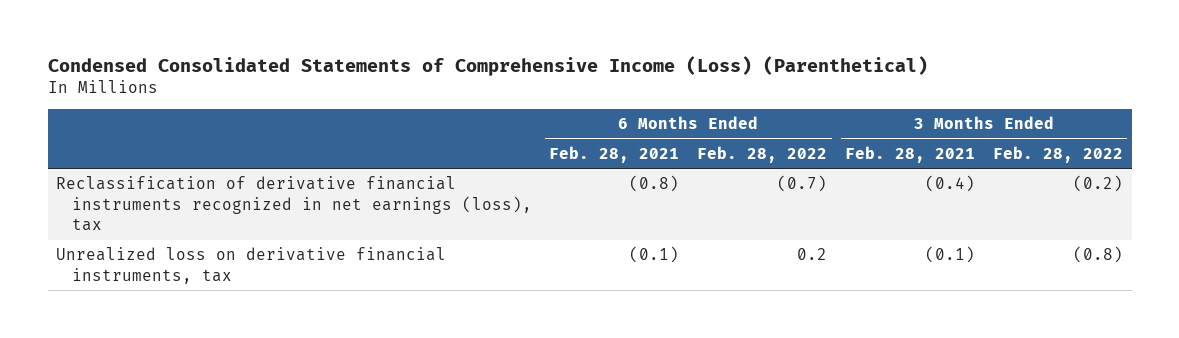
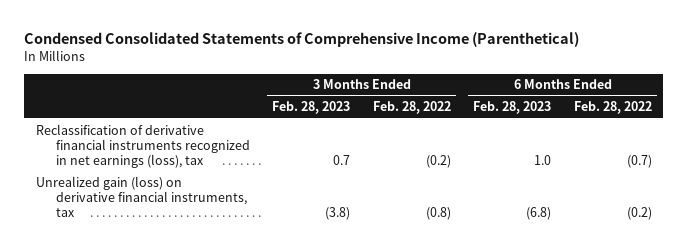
[47,55,928,76] Condensed Consolidated Statements of Comprehensive Income (Loss) (Parenthetical) -> [24,31,580,47] Condensed Consolidated Statements of Comprehensive Income (Parenthetical)
[549,145,680,163] Feb. 28, 2021 -> none
[845,145,976,163] Feb. 28, 2021 -> none
none -> [272,101,351,115] Feb. 28, 2023
none -> [473,101,552,115] Feb. 28, 2023
[56,247,447,284] Unrealized loss on derivative financial instruments, tax -> [35,175,247,217] Unrealized gain (loss) on derivative financial instruments, tax
[797,248,828,261] 0.2 -> [626,206,652,220] (0.2)

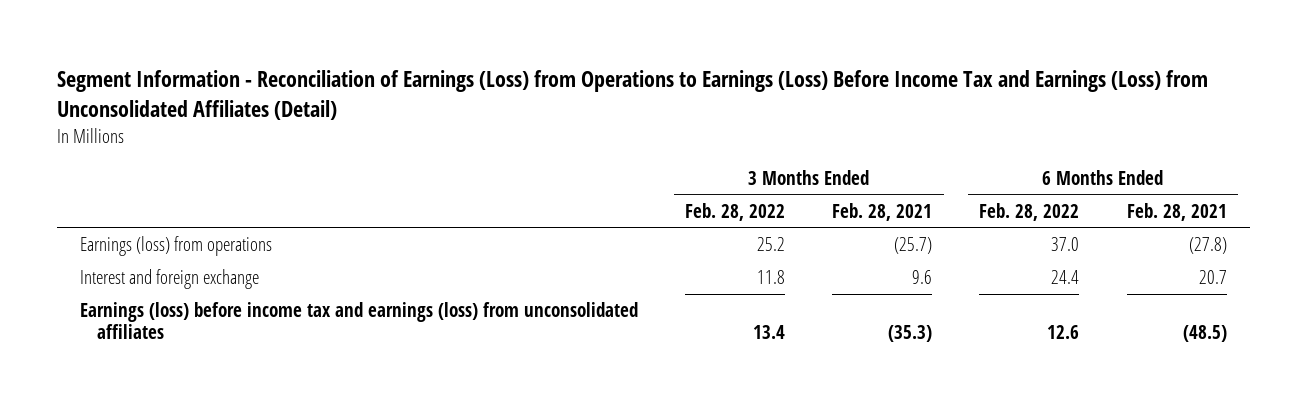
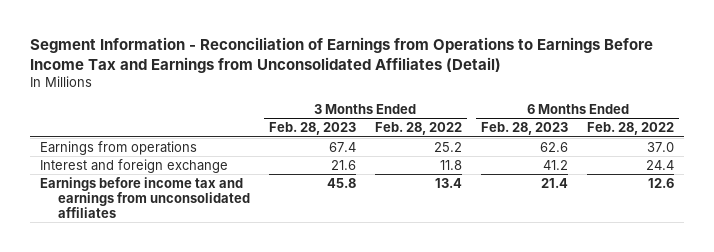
[56,69,1208,120] Segment Information - Reconciliation of Earnings (Loss) from Operations to Earnings (Loss) Before Income Tax and Earnings (Loss) from Unconsolidated Affiliates (Detail) -> [30,37,654,74] Segment Information - Reconciliation of Earnings from Operations to Earnings Before Income Tax and Earnings from Unconsolidated Affiliates (Detail)
[832,202,933,221] Feb. 28, 2021 -> none
[1126,202,1227,221] Feb. 28, 2021 -> none
none -> [268,122,356,136] Feb. 28, 2023
none -> [481,122,569,136] Feb. 28, 2023
[80,236,273,257] Earnings (loss) from operations -> [39,140,197,155] Earnings from operations
[80,302,639,340] Earnings (loss) before income tax and earnings (loss) from unconsolidated affiliates -> [39,176,250,218] Earnings before income tax and earnings from unconsolidated affiliates

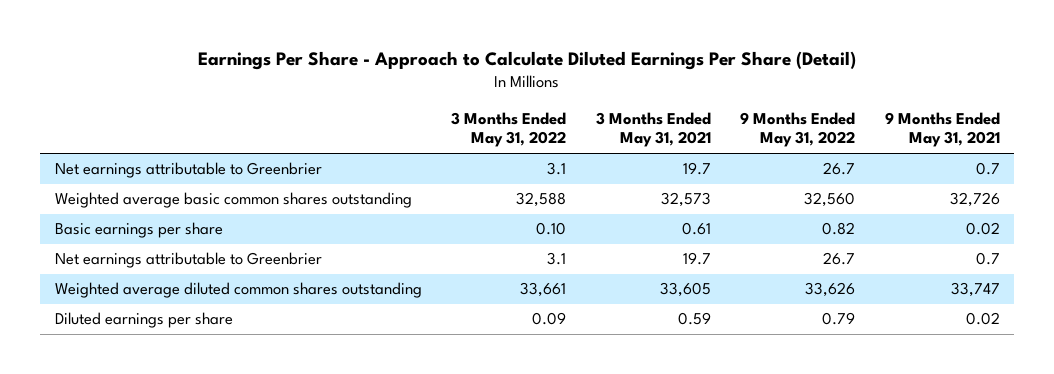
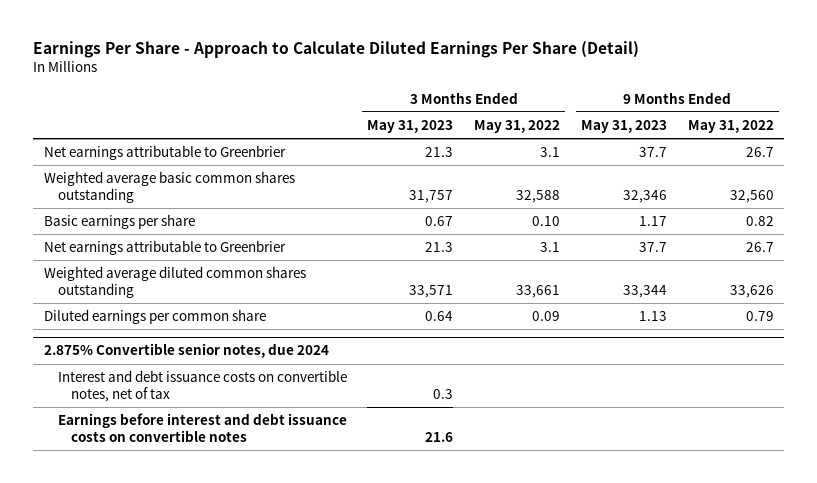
[595,112,711,148] 3 Months Ended May 31, 2021 -> none
[884,112,1000,148] 9 Months Ended May 31, 2021 -> none
none -> [367,119,454,133] May 31, 2023
none -> [580,119,667,133] May 31, 2023
[54,312,233,329] Diluted earnings per share -> [43,309,266,325] Diluted earnings per common share
none -> [43,343,329,359] 2.875% Convertible senior notes, due 2024
none -> [57,370,347,402] Interest and debt issuance costs on convertible notes, net of tax
none -> [57,413,347,442] Earnings before interest and debt issuance costs on convertible notes

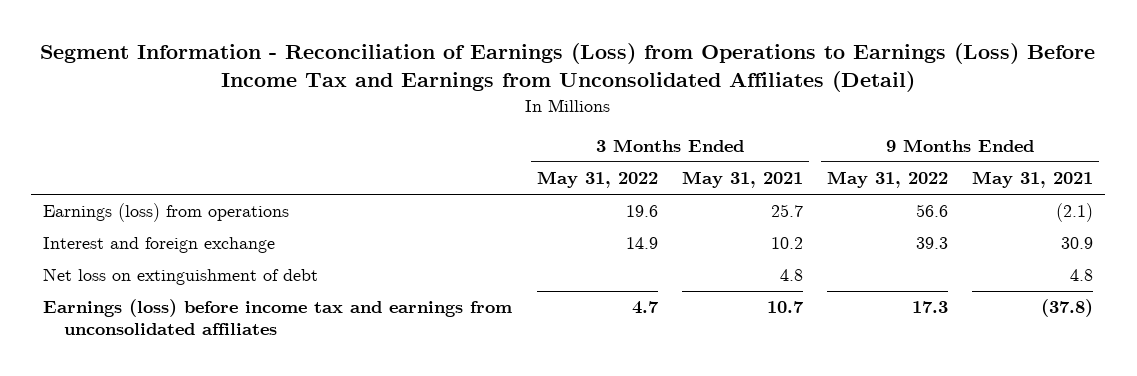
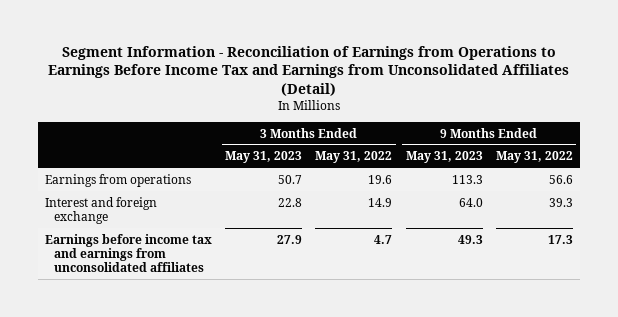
[40,43,1096,93] Segment Information - Reconciliation of Earnings (Loss) from Operations to Earnings (Loss) Before Income Tax and Earnings from Unconsolidated Affiliates (Detail) -> [47,45,569,96] Segment Information - Reconciliation of Earnings from Operations to Earnings Before Income Tax and Earnings from Unconsolidated Affiliates (Detail)
[681,171,803,189] May 31, 2021 -> none
[972,171,1094,189] May 31, 2021 -> none
none -> [225,151,303,164] May 31, 2023
none -> [405,151,483,164] May 31, 2023
[43,203,290,223] Earnings (loss) from operations -> [44,173,191,187] Earnings from operations
[43,268,319,286] Net loss on extinguishment of debt -> none
[43,299,513,335] Earnings (loss) before income tax and earnings from unconsolidated affiliates -> [44,233,212,273] Earnings before income tax and earnings from unconsolidated affiliates

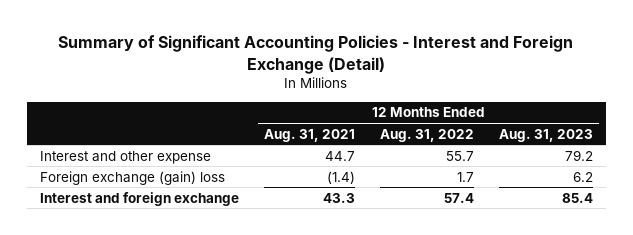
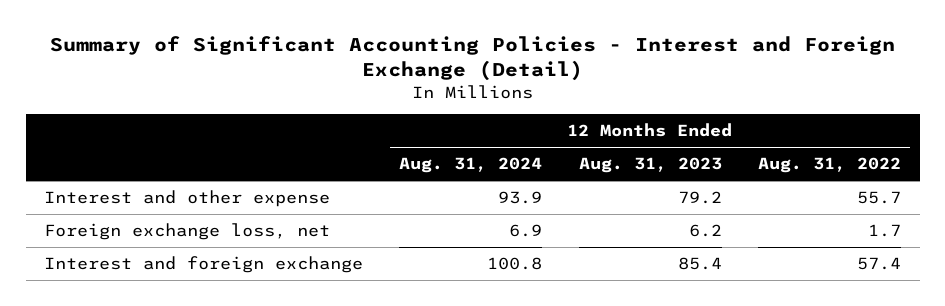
[263,128,355,142] Aug. 31, 2021 -> none
none -> [399,157,543,174] Aug. 31, 2024
[39,170,225,185] Foreign exchange (gain) loss -> [43,223,330,241] Foreign exchange loss, net

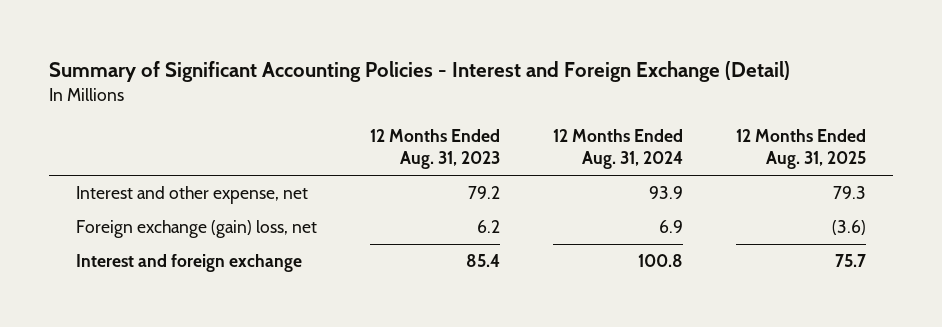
[758,157,902,174] Aug. 31, 2022 -> none
none -> [736,128,867,170] 12 Months Ended Aug. 31, 2025
[43,190,330,208] Interest and other expense -> [75,186,308,205] Interest and other expense, net
[43,223,330,241] Foreign exchange loss, net -> [75,220,317,239] Foreign exchange (gain) loss, net

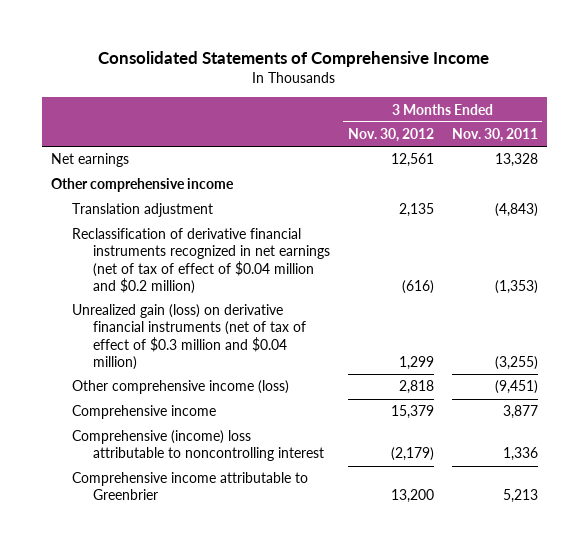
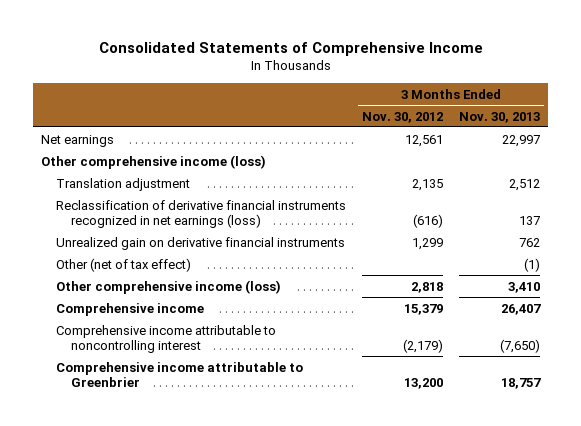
[451,128,538,143] Nov. 30, 2011 -> none
none -> [459,111,541,123] Nov. 30, 2013
[50,178,234,193] Other comprehensive income -> [40,154,266,169] Other comprehensive income (loss)
[71,228,330,294] Reclassification of derivative financial instruments recognized in net earnings (net of tax of effect of $0.04 million and $0.2 million) -> [55,199,346,228] Reclassification of derivative financial instruments recognized in net earnings (loss)
[71,304,306,370] Unrealized gain (loss) on derivative financial instruments (net of tax of effect of $0.3 million and $0.04 million) -> [55,236,345,250] Unrealized gain on derivative financial instruments
none -> [55,257,191,272] Other (net of tax effect)
[71,430,324,462] Comprehensive (income) loss attributable to noncontrolling interest -> [55,324,276,353] Comprehensive income attributable to noncontrolling interest

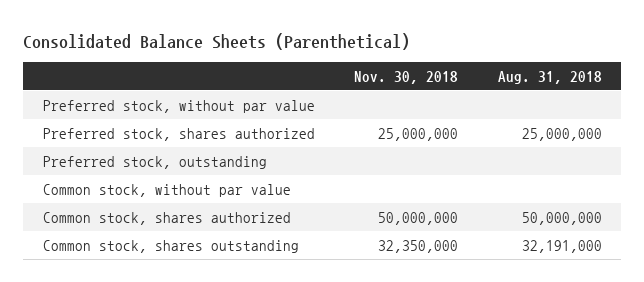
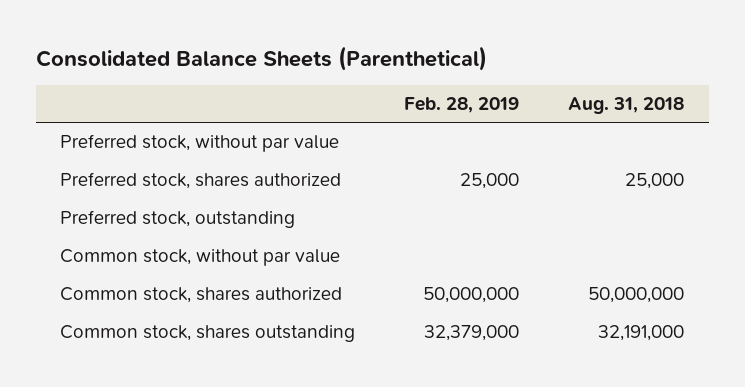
[354,70,459,84] Nov. 30, 2018 -> none
none -> [404,97,520,114] Feb. 28, 2019
[521,127,602,141] 25,000,000 -> [625,173,685,190] 25,000

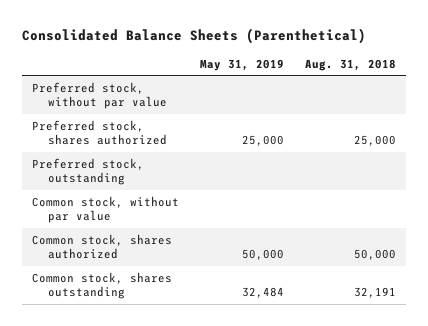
[404,97,520,114] Feb. 28, 2019 -> none
none -> [199,58,284,71] May 31, 2019
[588,287,685,304] 50,000,000 -> [353,249,396,261] 50,000
[598,325,685,342] 32,191,000 -> [353,287,396,299] 32,191

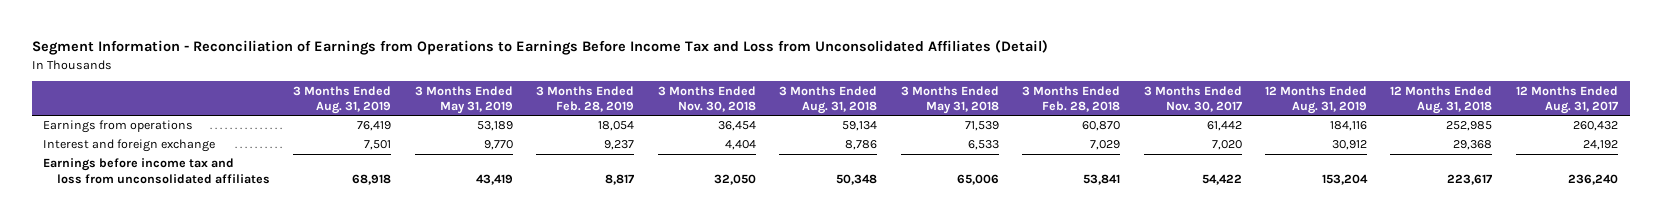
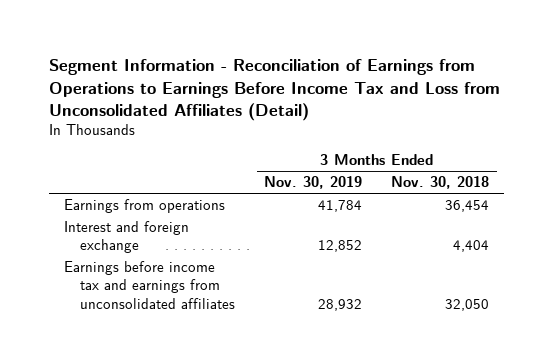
[293,85,392,114] 3 Months Ended Aug. 31, 2019 -> none
[414,85,513,114] 3 Months Ended May 31, 2019 -> none
[536,85,635,112] 3 Months Ended Feb. 28, 2019 -> none
[779,85,878,114] 3 Months Ended Aug. 31, 2018 -> none
[900,85,999,114] 3 Months Ended May 31, 2018 -> none
[1022,85,1121,112] 3 Months Ended Feb. 28, 2018 -> none
[1143,85,1242,112] 3 Months Ended Nov. 30, 2017 -> none
[1265,85,1368,114] 12 Months Ended Aug. 31, 2019 -> none
[1390,85,1493,114] 12 Months Ended Aug. 31, 2018 -> none
[1515,85,1618,114] 12 Months Ended Aug. 31, 2017 -> none
none -> [264,176,363,190] Nov. 30, 2019
[43,158,270,184] Earnings before income tax and loss from unconsolidated affiliates -> [63,260,235,309] Earnings before income tax and earnings from unconsolidated affiliates

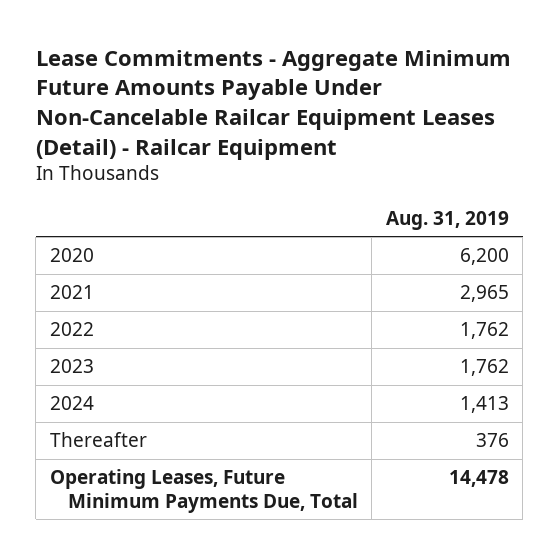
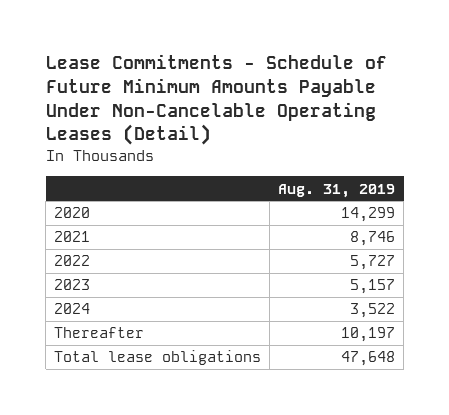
[35,49,511,160] Lease Commitments - Aggregate Minimum Future Amounts Payable Under Non-Cancelable Railcar Equipment Leases (Detail) - Railcar Equipment -> [45,54,387,146] Lease Commitments - Schedule of Future Minimum Amounts Payable Under Non-Cancelable Operating Leases (Detail)
[50,469,358,513] Operating Leases, Future Minimum Payments Due, Total -> none
[459,248,509,266] 6,200 -> [341,207,396,223] 14,299
[459,285,509,303] 2,965 -> [350,231,396,247] 8,746
[459,322,509,340] 1,762 -> [350,255,396,271] 5,727
[459,359,509,377] 1,762 -> [350,279,396,295] 5,157
[459,396,509,414] 1,413 -> [350,303,396,319] 3,522
[475,433,509,448] 376 -> [341,327,396,343] 10,197
none -> [54,350,262,366] Total lease obligations

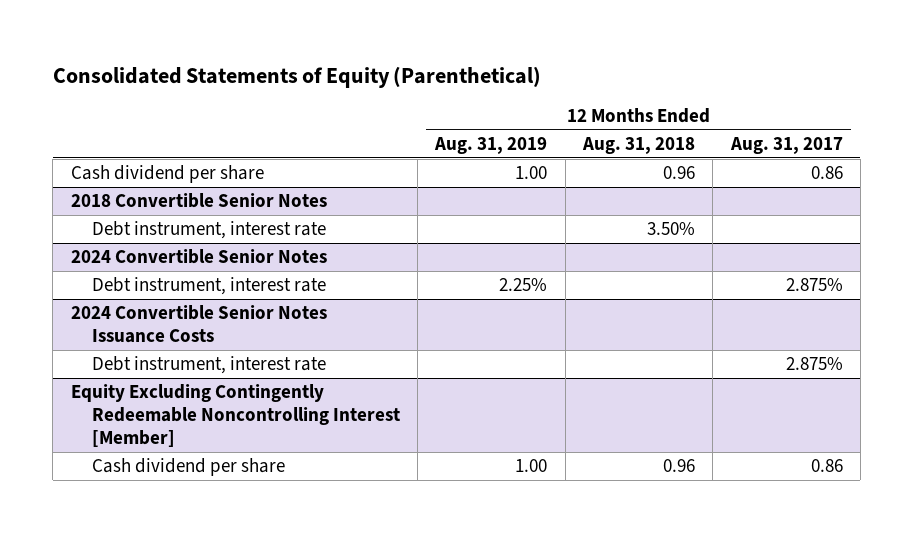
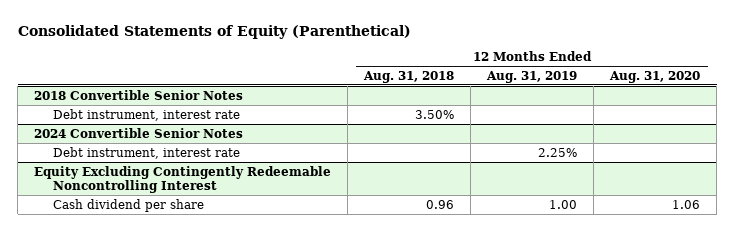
[729,137,843,155] Aug. 31, 2017 -> none
none -> [609,70,701,83] Aug. 31, 2020
[70,165,264,184] Cash dividend per share -> none
[70,305,327,344] 2024 Convertible Senior Notes Issuance Costs -> none
[91,356,326,375] Debt instrument, interest rate -> none
[70,384,400,448] Equity Excluding Contingently Redeemable Noncontrolling Interest [Member] -> [34,165,332,194] Equity Excluding Contingently Redeemable Noncontrolling Interest

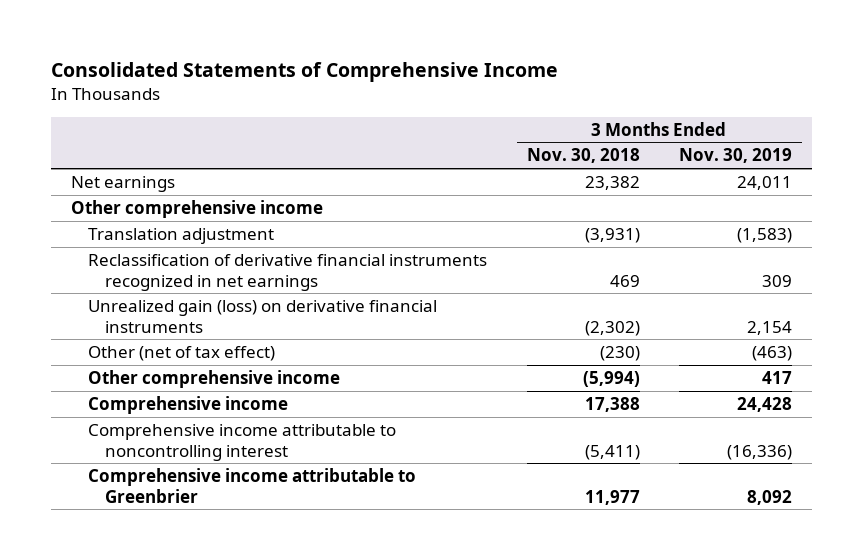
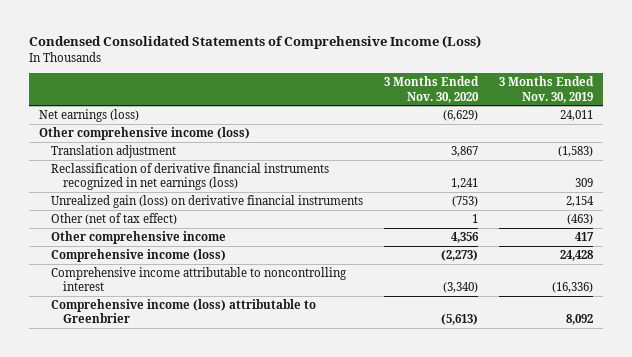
[51,62,559,83] Consolidated Statements of Comprehensive Income -> [28,35,481,50] Condensed Consolidated Statements of Comprehensive Income (Loss)
[526,148,640,164] Nov. 30, 2018 -> none
none -> [383,76,479,103] 3 Months Ended Nov. 30, 2020
[71,175,176,192] Net earnings -> [39,108,140,122] Net earnings (loss)
[71,199,324,218] Other comprehensive income -> [39,126,251,140] Other comprehensive income (loss)
[87,253,487,291] Reclassification of derivative financial instruments recognized in net earnings -> [50,162,329,191] Reclassification of derivative financial instruments recognized in net earnings (loss)
[87,395,288,414] Comprehensive income -> [50,248,226,262] Comprehensive income (loss)
[87,467,416,503] Comprehensive income attributable to Greenbrier -> [50,298,316,324] Comprehensive income (loss) attributable to Greenbrier

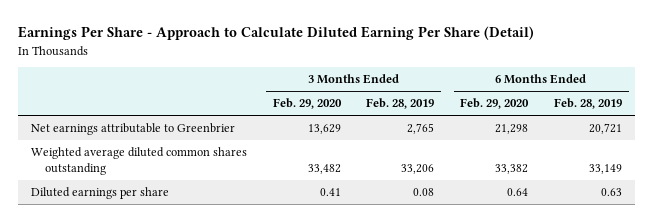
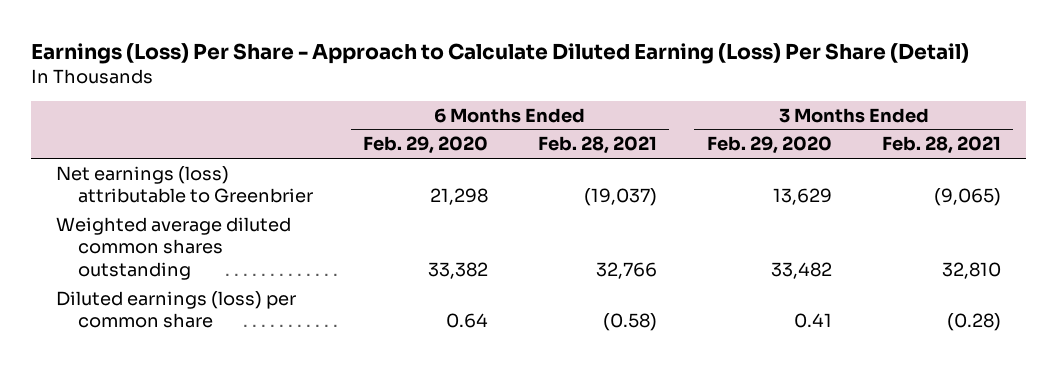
[17,26,534,41] Earnings Per Share - Approach to Calculate Diluted Earning Per Share (Detail) -> [30,42,969,64] Earnings (Loss) Per Share - Approach to Calculate Diluted Earning (Loss) Per Share (Detail)
[366,98,435,110] Feb. 28, 2019 -> none
[554,98,623,110] Feb. 28, 2019 -> none
none -> [537,136,657,155] Feb. 28, 2021
none -> [881,136,1001,155] Feb. 28, 2021
[30,123,235,136] Net earnings attributable to Greenbrier -> [55,165,314,204] Net earnings (loss) attributable to Greenbrier
[30,187,169,200] Diluted earnings per share -> [55,290,296,329] Diluted earnings (loss) per common share

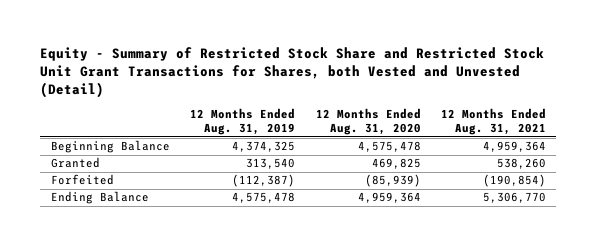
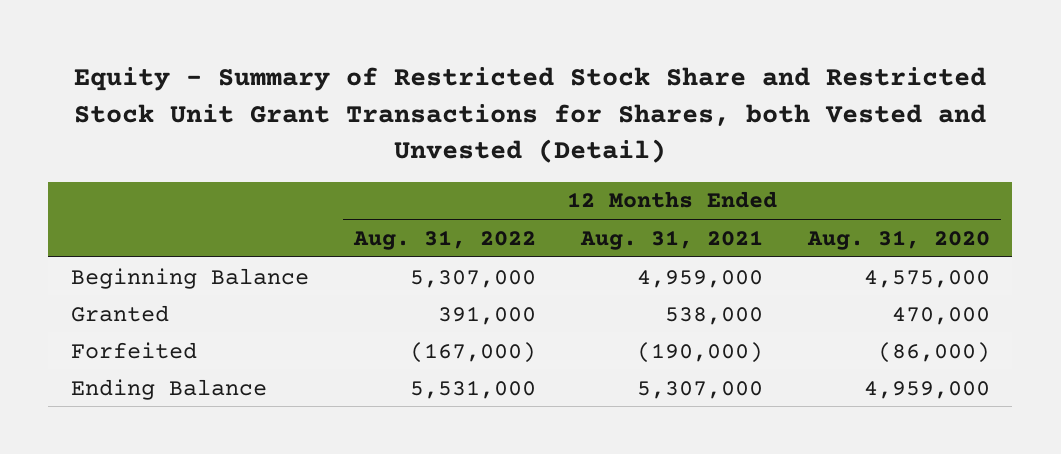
[190,108,296,136] 12 Months Ended Aug. 31, 2019 -> none
none -> [352,229,536,250] Aug. 31, 2022
[357,141,421,153] 4,575,478 -> [863,269,990,288] 4,575,000
[483,141,547,153] 4,959,364 -> [636,269,763,288] 4,959,000
[371,158,421,170] 469,825 -> [891,306,990,325] 470,000
[497,158,547,170] 538,260 -> [664,306,763,325] 538,000
[364,174,421,188] (85,939) -> [877,341,990,363] (86,000)
[483,174,547,188] (190,854) -> [636,341,763,363] (190,000)
[357,192,421,204] 4,959,364 -> [863,380,990,399] 4,959,000
[483,192,547,204] 5,306,770 -> [636,380,763,399] 5,307,000

